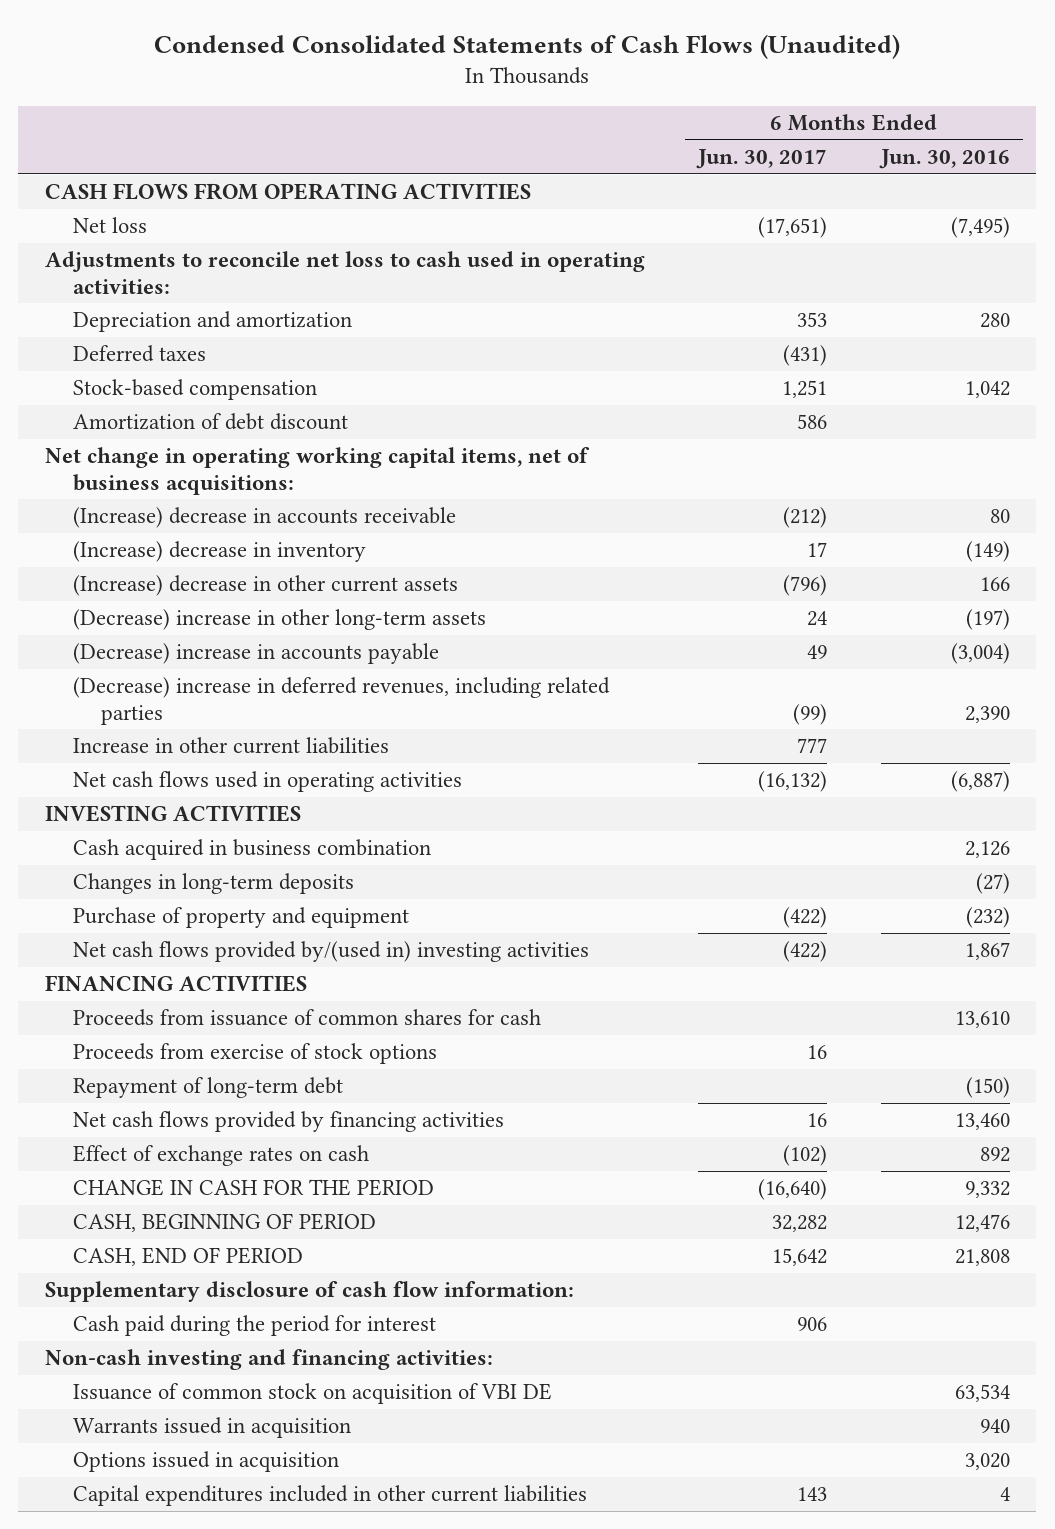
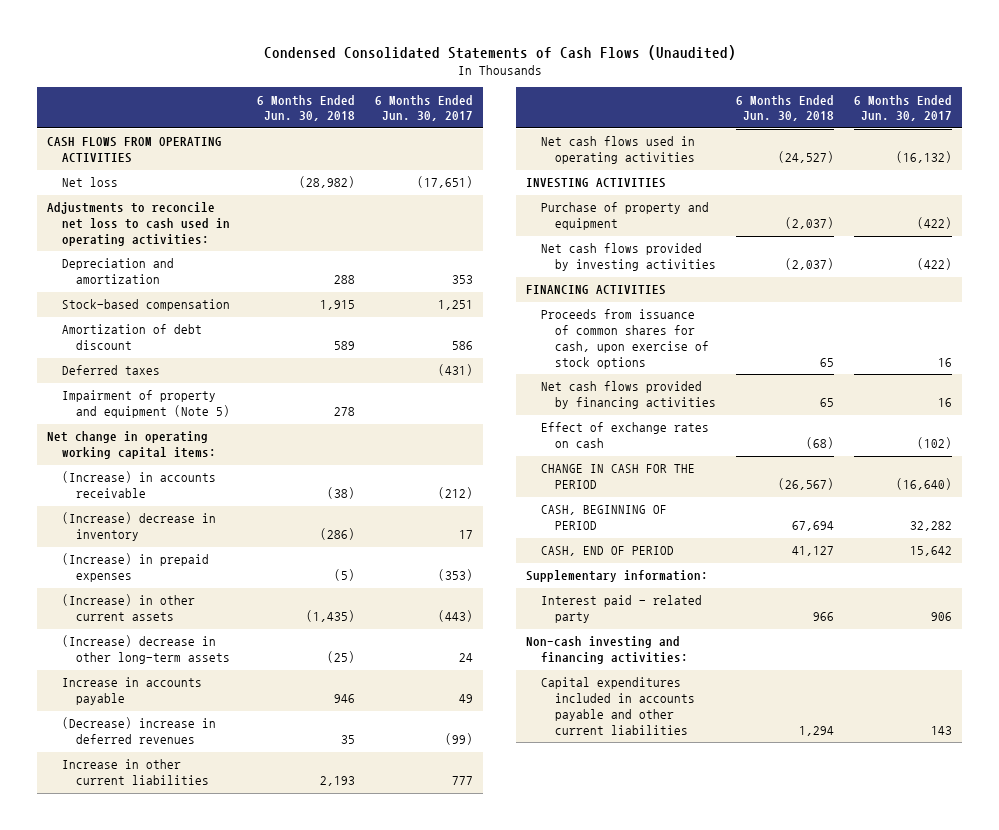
[878,149,1010,170] Jun. 30, 2016 -> none
none -> [257,94,356,122] 6 Months Ended Jun. 30, 2018
[72,345,206,363] Deferred taxes -> [61,365,160,376] Deferred taxes
none -> [61,390,231,419] Impairment of property and equipment (Note 5)
[44,447,590,495] Net change in operating working capital items, net of business acquisitions: -> [46,431,216,460] Net change in operating working capital items:
[72,507,456,529] (Increase) decrease in accounts receivable -> [61,471,216,499] (Increase) in accounts receivable
none -> [61,553,209,583] (Increase) in prepaid expenses
[72,575,458,597] (Increase) decrease in other current assets -> [61,594,195,622] (Increase) in other current assets
[783,575,828,597] (796) -> [438,610,474,623] (443)
[72,609,486,631] (Decrease) increase in other long-term assets -> [61,635,231,665] (Increase) decrease in other long-term assets
[72,643,439,665] (Decrease) increase in accounts payable -> [61,677,202,706] Increase in accounts payable
[72,677,610,725] (Decrease) increase in deferred revenues, including related parties -> [61,717,216,745] (Decrease) increase in deferred revenues
[72,839,431,861] Cash acquired in business combination -> none
[72,873,354,895] Changes in long-term deposits -> none
[72,941,589,963] Net cash flows provided by/(used in) investing activities -> [540,243,717,272] Net cash flows provided by investing activities
[72,1009,541,1027] Proceeds from issuance of common shares for cash -> none
[72,1077,343,1099] Repayment of long-term debt -> none
[72,1043,437,1065] Proceeds from exercise of stock options -> [540,309,710,369] Proceeds from issuance of common shares for cash, upon exercise of stock options
[72,1315,436,1337] Cash paid during the period for interest -> none
[44,1281,574,1303] Supplementary disclosure of cash flow information: -> [525,570,708,583] Supplementary information:
none -> [540,595,702,624] Interest paid - related party
[72,1383,552,1405] Issuance of common stock on acquisition of VBI DE -> none
[72,1417,351,1439] Warrants issued in acquisition -> none
[72,1451,339,1473] Options issued in acquisition -> none
[72,1485,587,1507] Capital expenditures included in other current liabilities -> [540,677,696,735] Capital expenditures included in accounts payable and other current liabilities

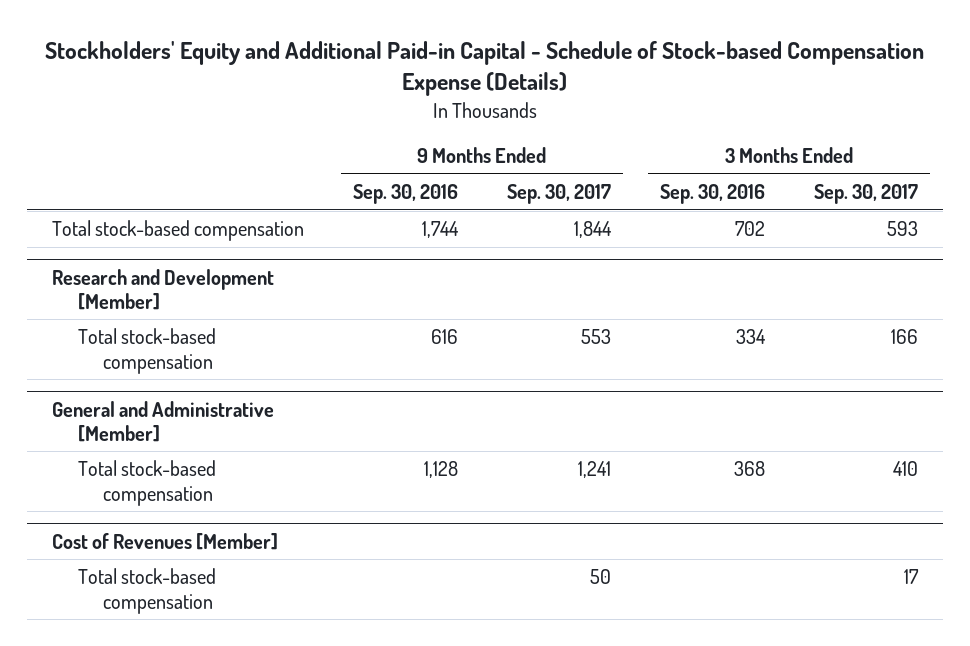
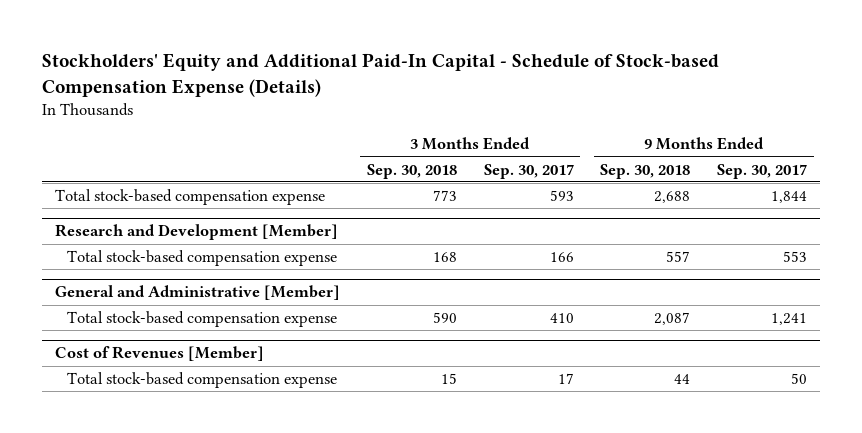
[45,40,925,97] Stockholders' Equity and Additional Paid-in Capital - Schedule of Stock-based Compensation Expense (Details) -> [42,53,720,97] Stockholders' Equity and Additional Paid-In Capital - Schedule of Stock-based Compensation Expense (Details)
[353,184,459,205] Sep. 30, 2016 -> none
[660,184,766,205] Sep. 30, 2016 -> none
none -> [367,163,458,179] Sep. 30, 2018
none -> [600,163,691,179] Sep. 30, 2018
[51,220,304,242] Total stock-based compensation -> [55,188,326,205] Total stock-based compensation expense
[77,328,216,374] Total stock-based compensation -> [67,249,338,266] Total stock-based compensation expense
[77,460,216,506] Total stock-based compensation -> [67,310,338,327] Total stock-based compensation expense
[77,568,216,614] Total stock-based compensation -> [67,371,338,388] Total stock-based compensation expense

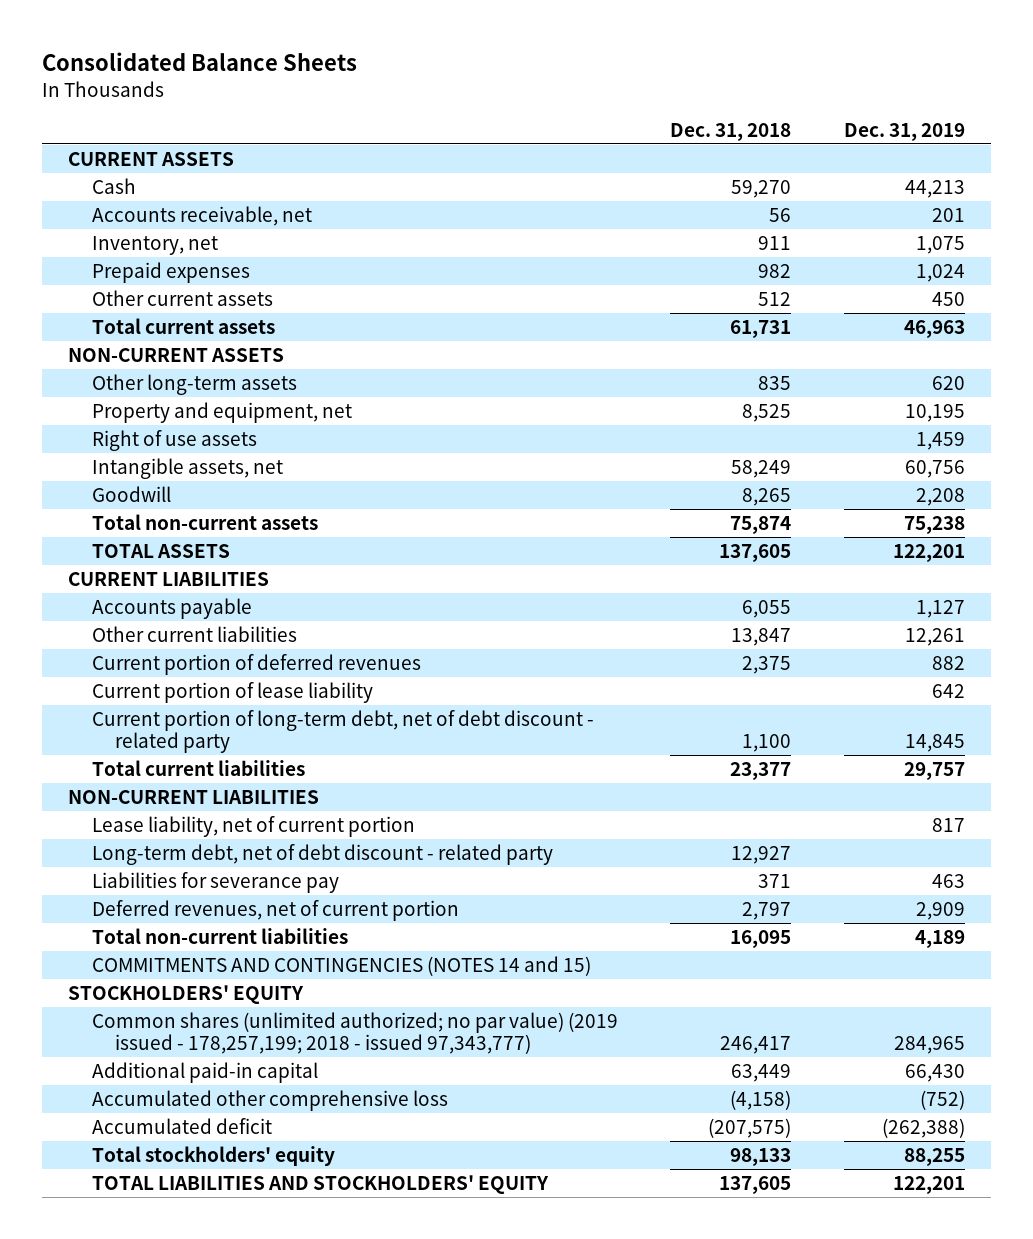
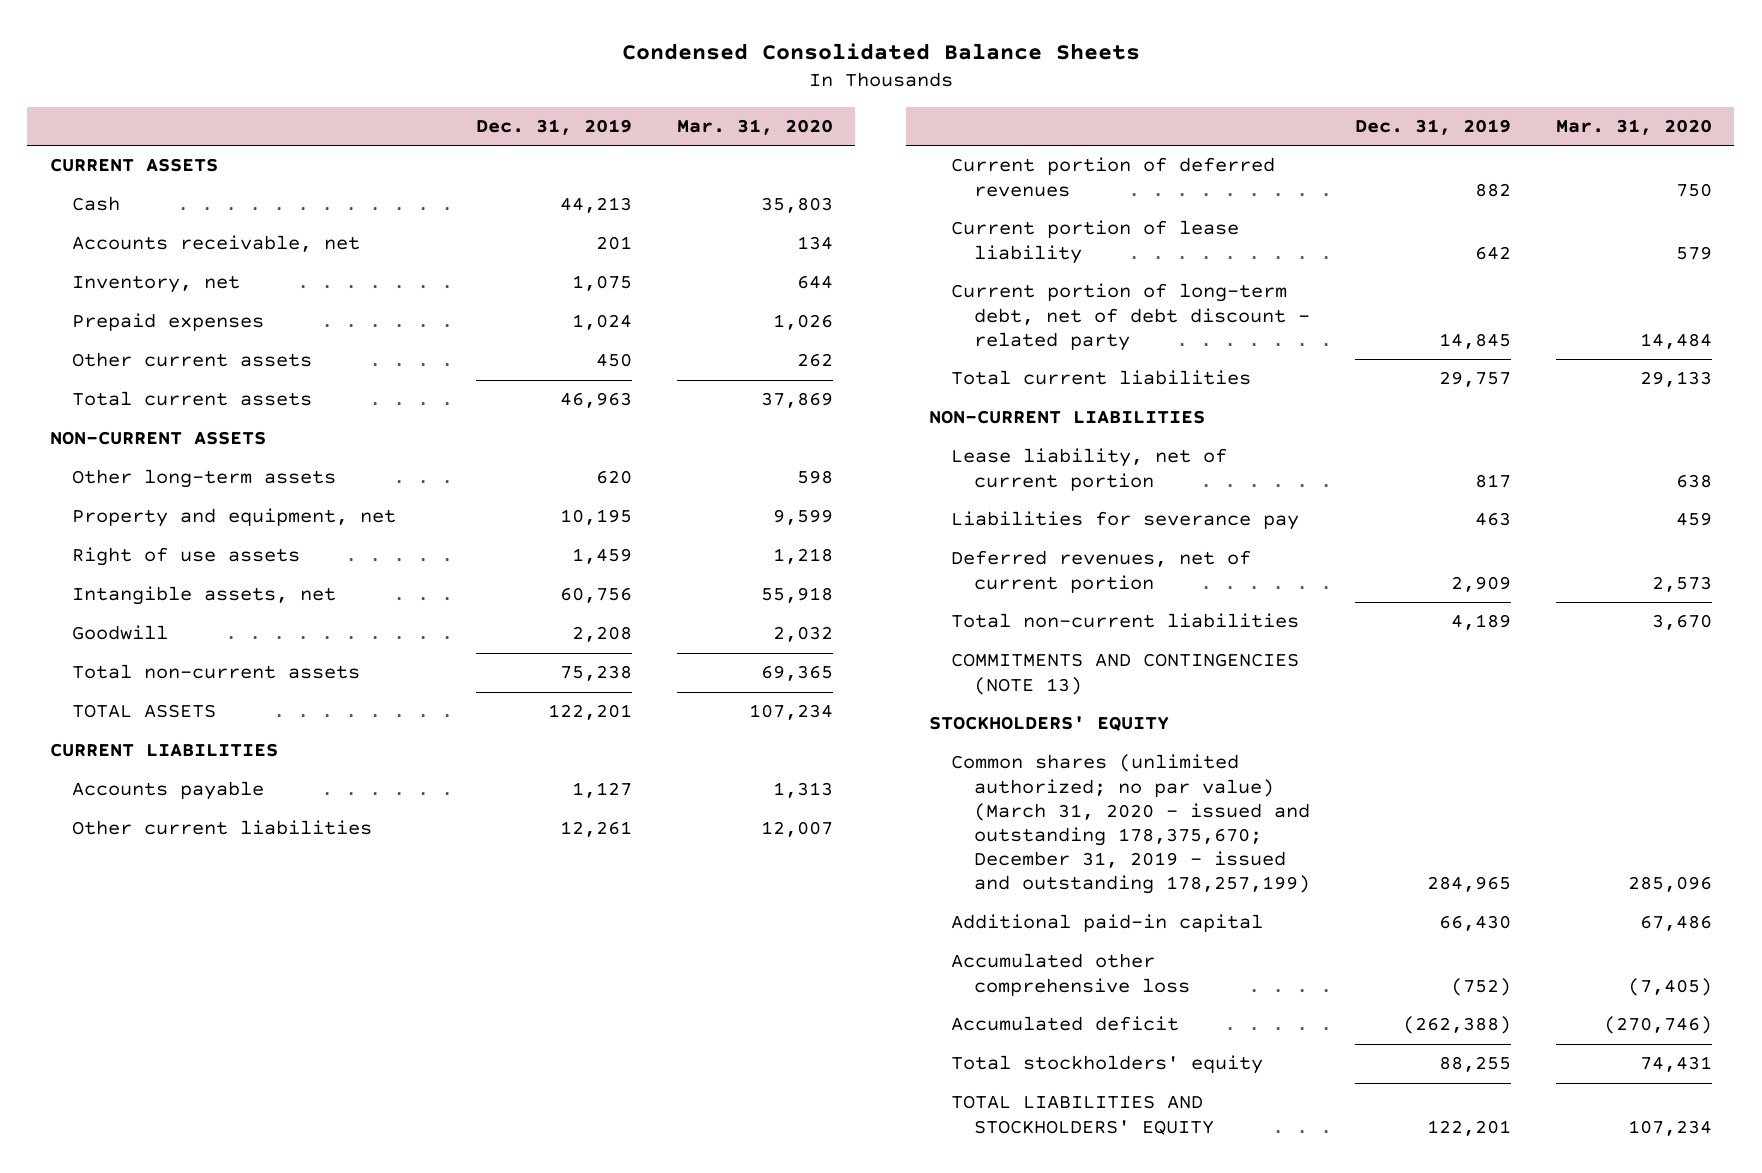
[41,52,357,72] Consolidated Balance Sheets -> [621,43,1140,61] Condensed Consolidated Balance Sheets
[670,123,792,142] Dec. 31, 2018 -> none
none -> [676,119,833,136] Mar. 31, 2020
[91,843,553,865] Long-term debt, net of debt discount - related party -> none
[91,955,591,976] COMMITMENTS AND CONTINGENCIES (NOTES 14 and 15) -> [951,653,1300,695] COMMITMENTS AND CONTINGENCIES (NOTE 13)
[91,1011,618,1054] Common shares (unlimited authorized; no par value) (2019 issued - 178,257,199; 2018 - issued 97,343,777) -> [951,754,1310,895] Common shares (unlimited authorized; no par value) (March 31, 2020 - issued and outstanding 178,375,670; December 31, 2019 - issued and outstanding 178,257,199)

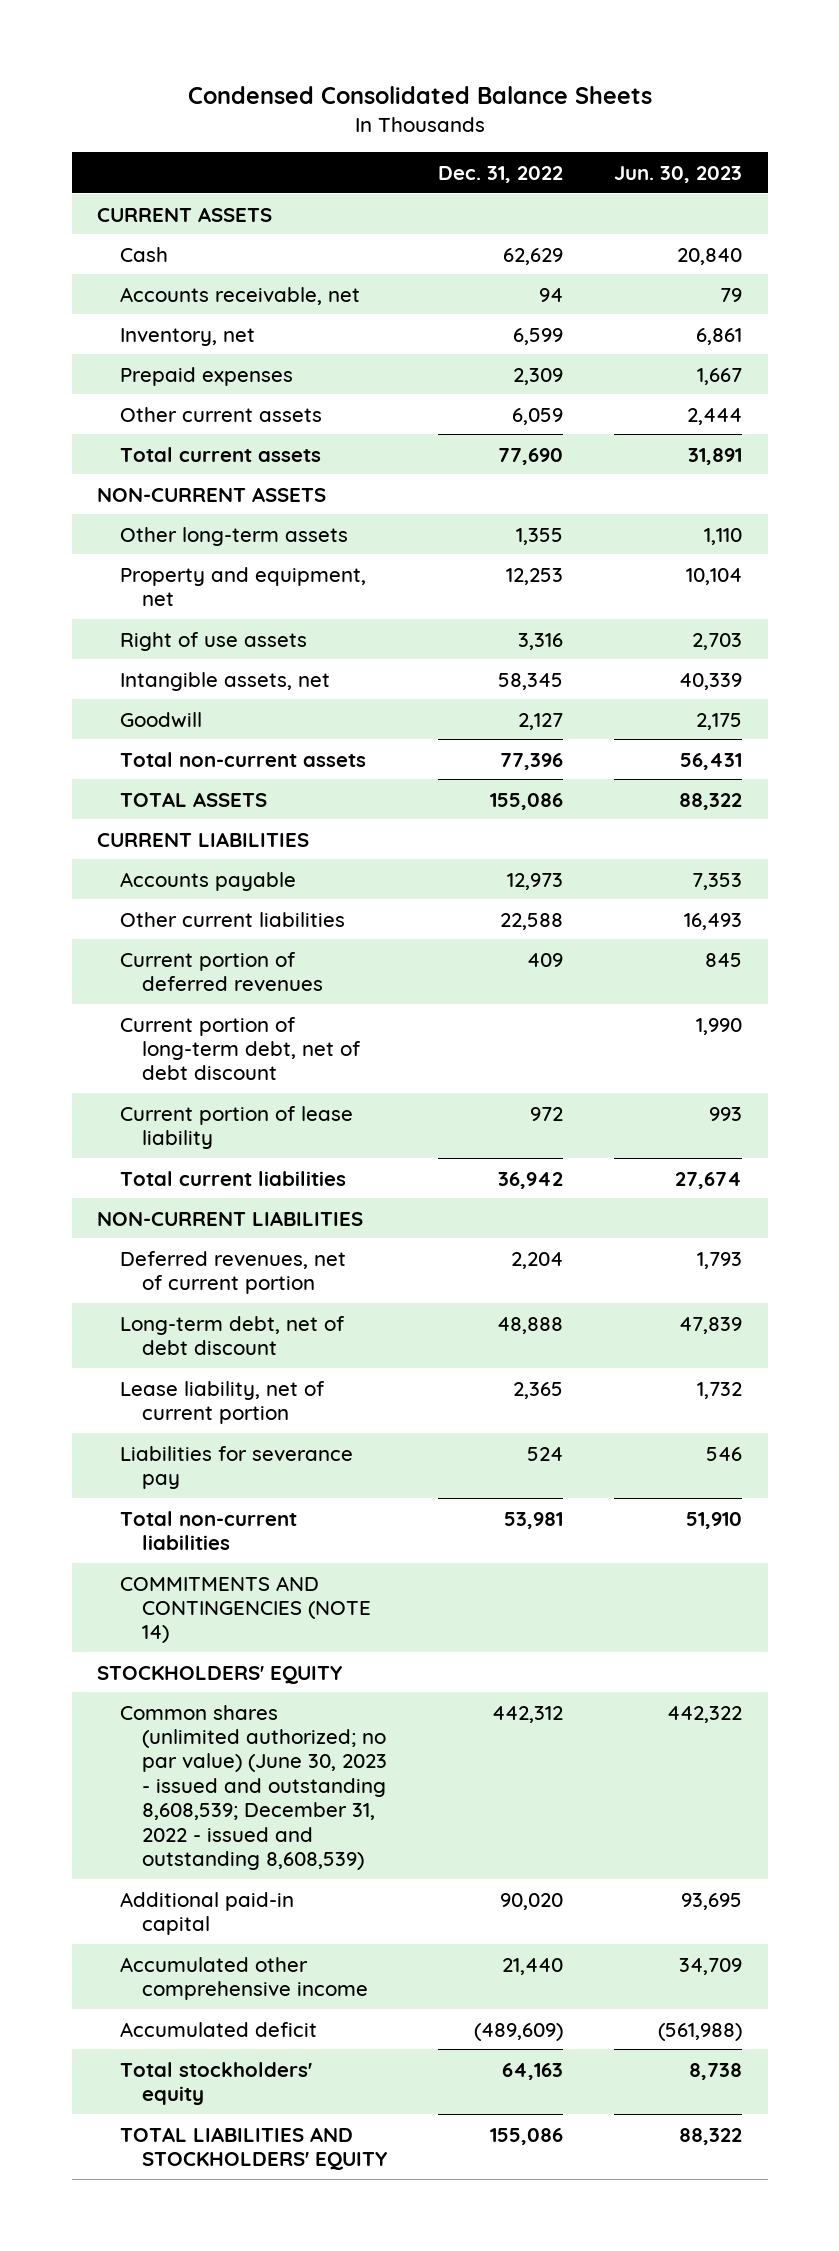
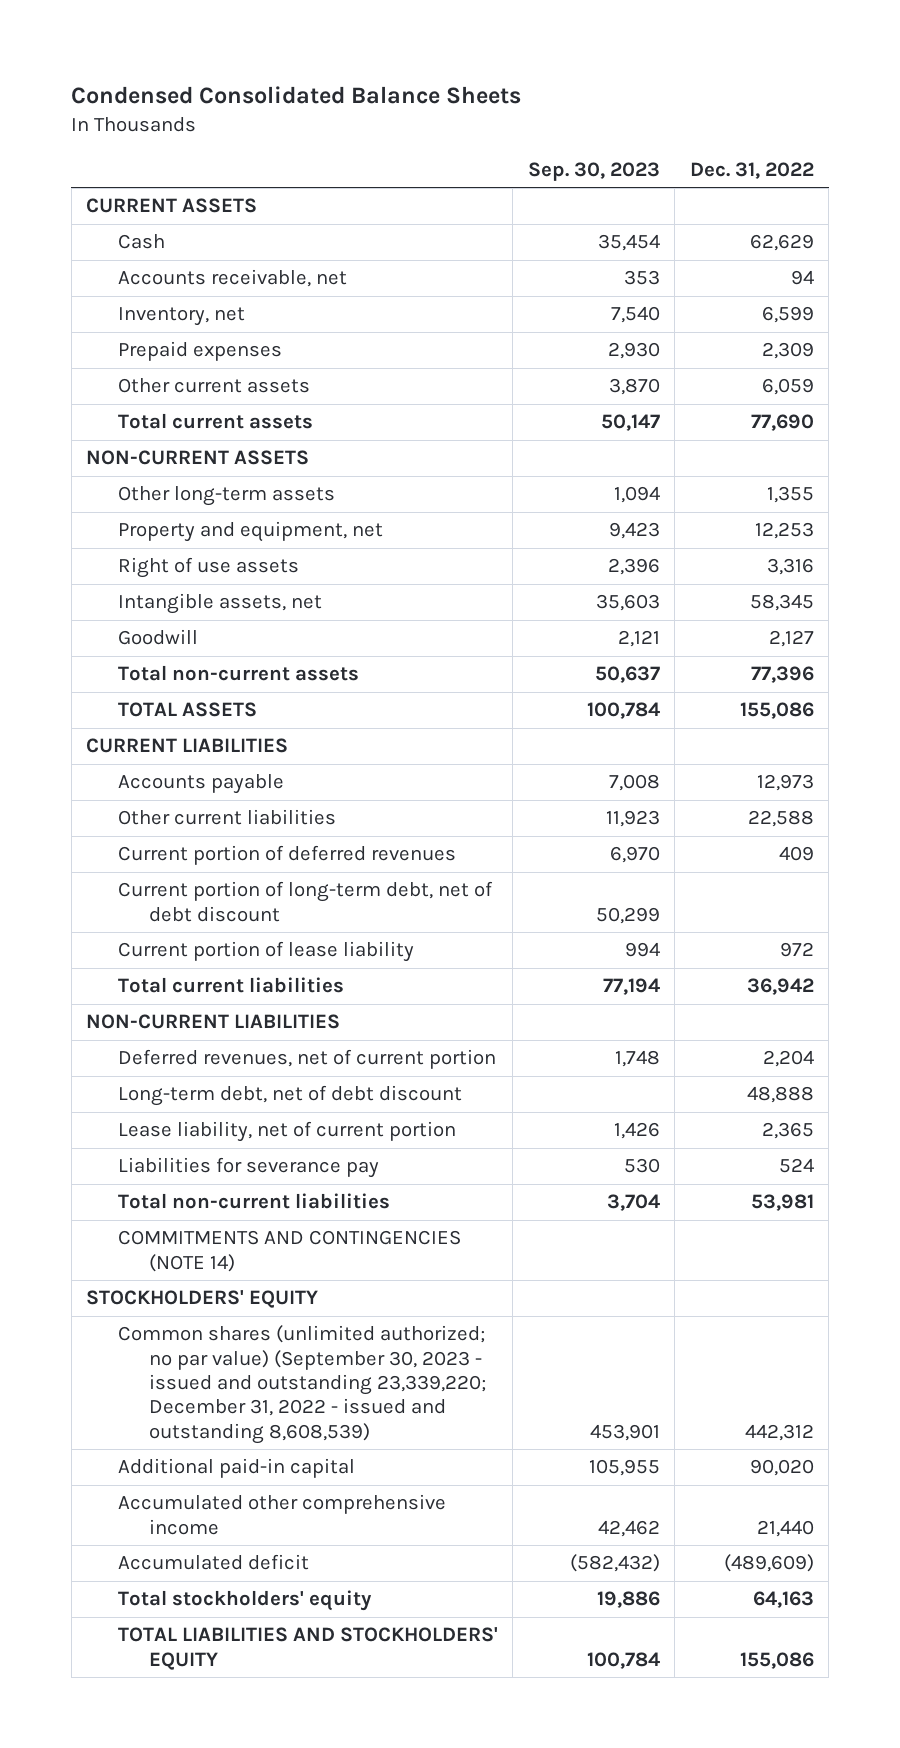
[614,165,743,183] Jun. 30, 2023 -> none
none -> [527,161,660,181] Sep. 30, 2023
[119,1704,387,1871] Common shares (unlimited authorized; no par value) (June 30, 2023 - issued and outstanding 8,608,539; December 31, 2022 - issued and outstanding 8,608,539) -> [117,1325,487,1444] Common shares (unlimited authorized; no par value) (September 30, 2023 - issued and outstanding 23,339,220; December 31, 2022 - issued and outstanding 8,608,539)

